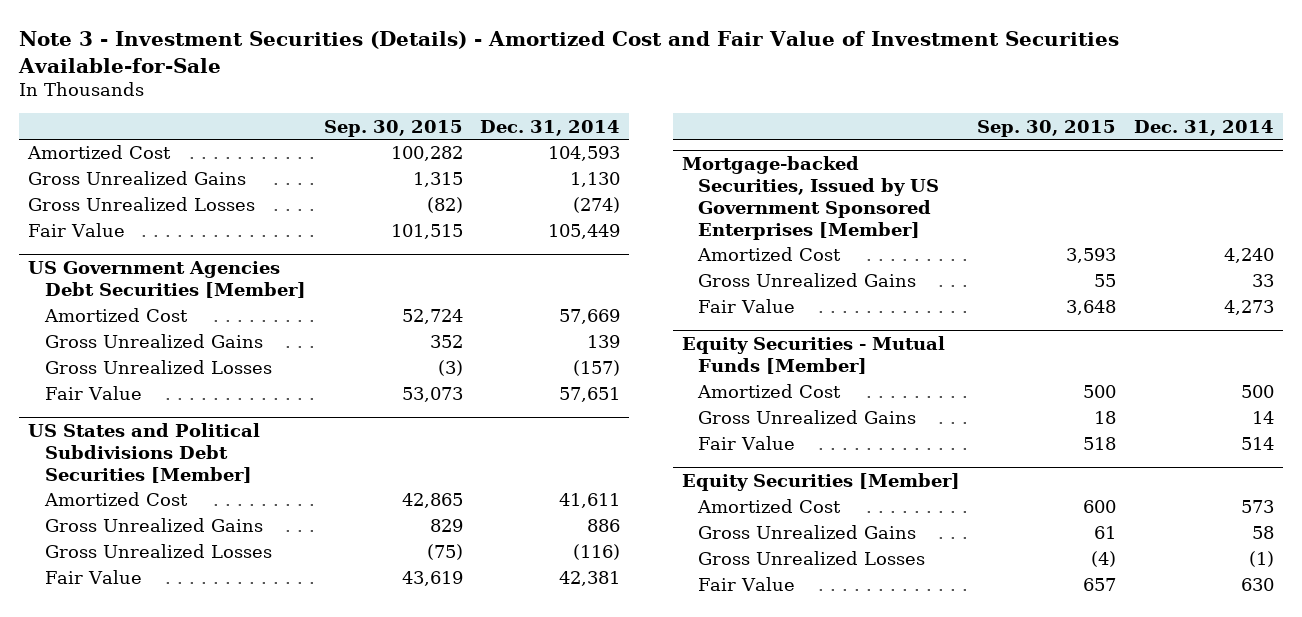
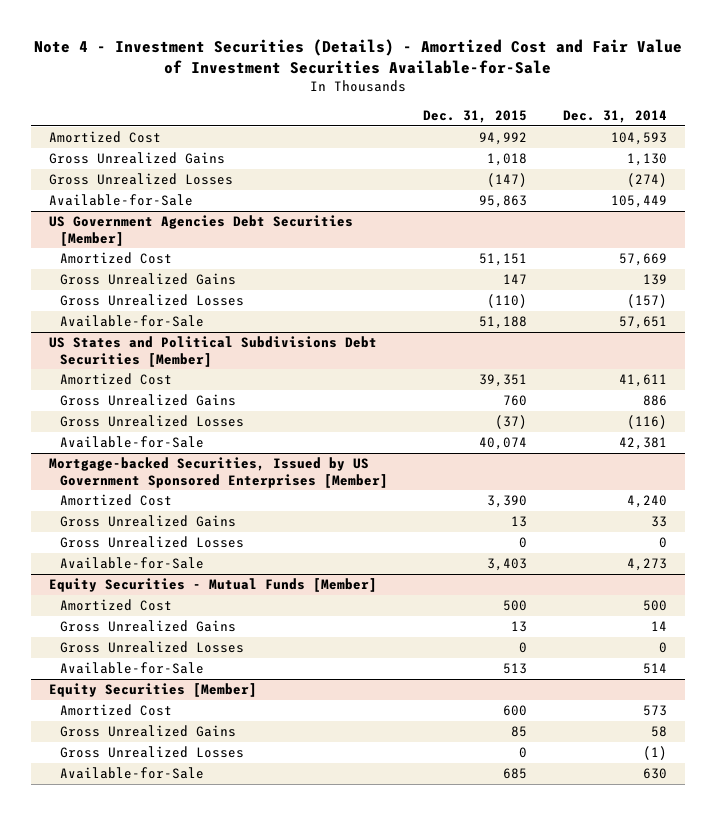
[18,30,1120,73] Note 3 - Investment Securities (Details) - Amortized Cost and Fair Value of Investment Securities Available-for-Sale -> [34,39,683,75] Note 4 - Investment Securities (Details) - Amortized Cost and Fair Value of Investment Securities Available-for-Sale
[323,119,463,137] Sep. 30, 2015 -> none
none -> [423,110,528,124] Dec. 31, 2015
[27,223,125,238] Fair Value -> [48,194,193,207] Available-for-Sale
[44,386,142,401] Fair Value -> [59,315,204,328] Available-for-Sale
[44,570,142,585] Fair Value -> [59,436,204,449] Available-for-Sale
none -> [59,536,244,549] Gross Unrealized Losses
[698,299,796,314] Fair Value -> [59,557,204,570] Available-for-Sale
none -> [59,641,244,654] Gross Unrealized Losses
[698,436,796,451] Fair Value -> [59,662,204,675] Available-for-Sale
[698,577,796,592] Fair Value -> [59,767,204,780] Available-for-Sale

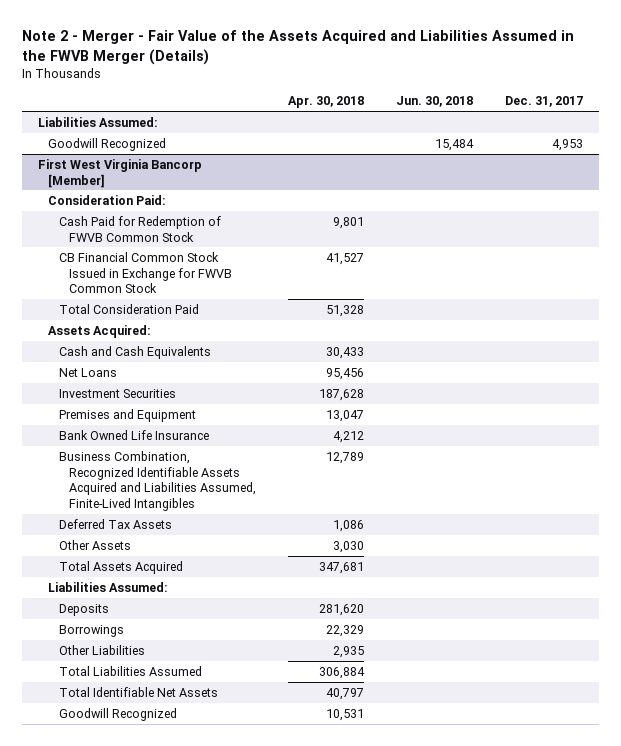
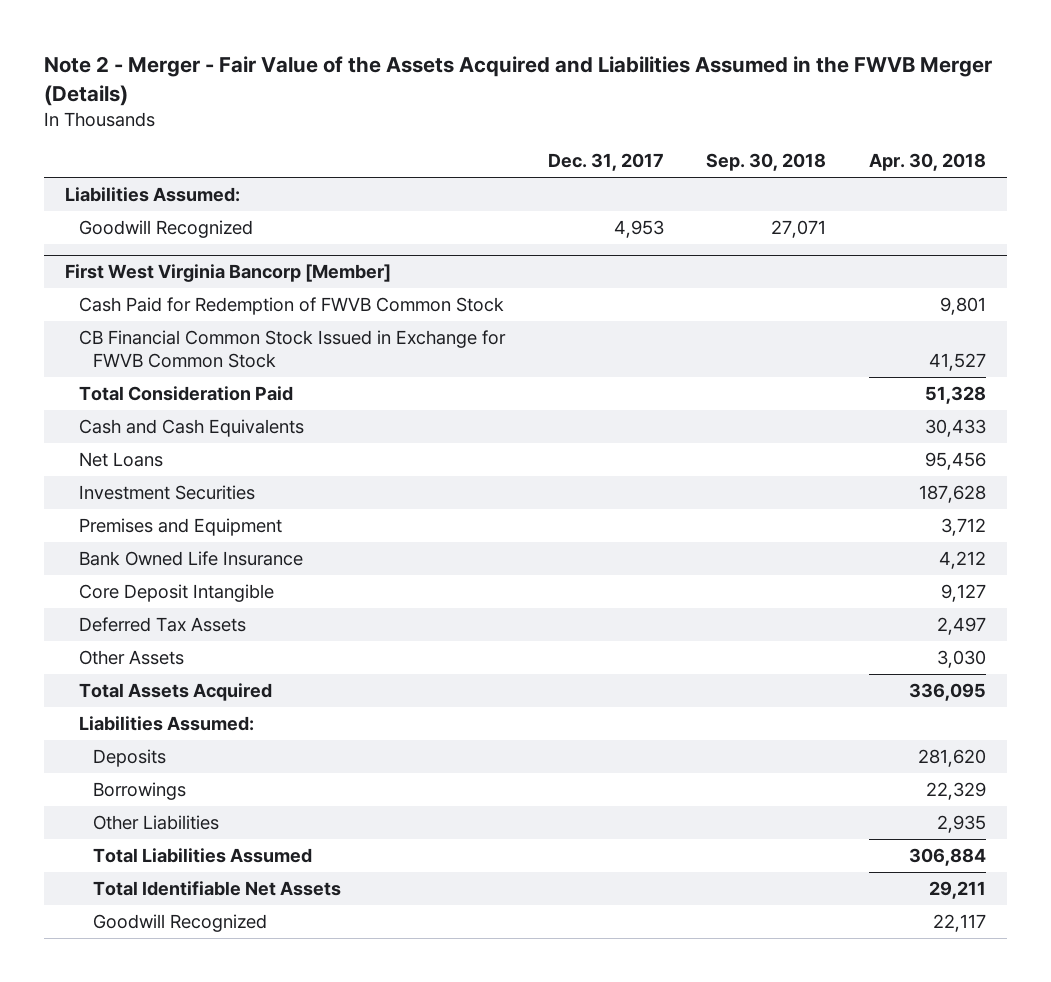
[396,96,474,108] Jun. 30, 2018 -> none
none -> [706,153,827,172] Sep. 30, 2018
[48,194,167,205] Consideration Paid: -> none
[48,324,152,338] Assets Acquired: -> none
[326,409,365,422] 13,047 -> [940,517,986,536] 3,712
[58,450,257,511] Business Combination, Recognized Identifiable Assets Acquired and Liabilities Assumed, Finite-Lived Intangibles -> none
none -> [79,583,275,602] Core Deposit Intangible
[333,519,365,532] 1,086 -> [936,616,986,635] 2,497
[319,561,365,574] 347,681 -> [908,682,986,701] 336,095
[326,687,365,700] 40,797 -> [928,880,986,899] 29,211
[326,708,365,721] 10,531 -> [932,913,986,932] 22,117

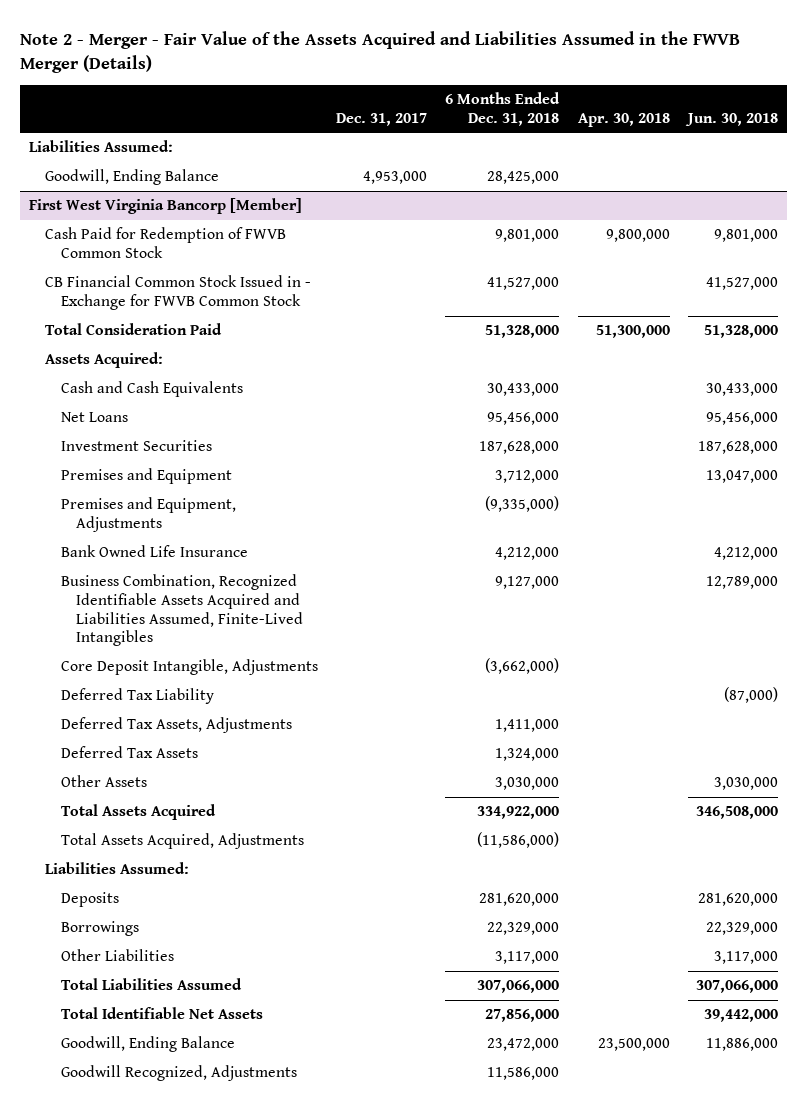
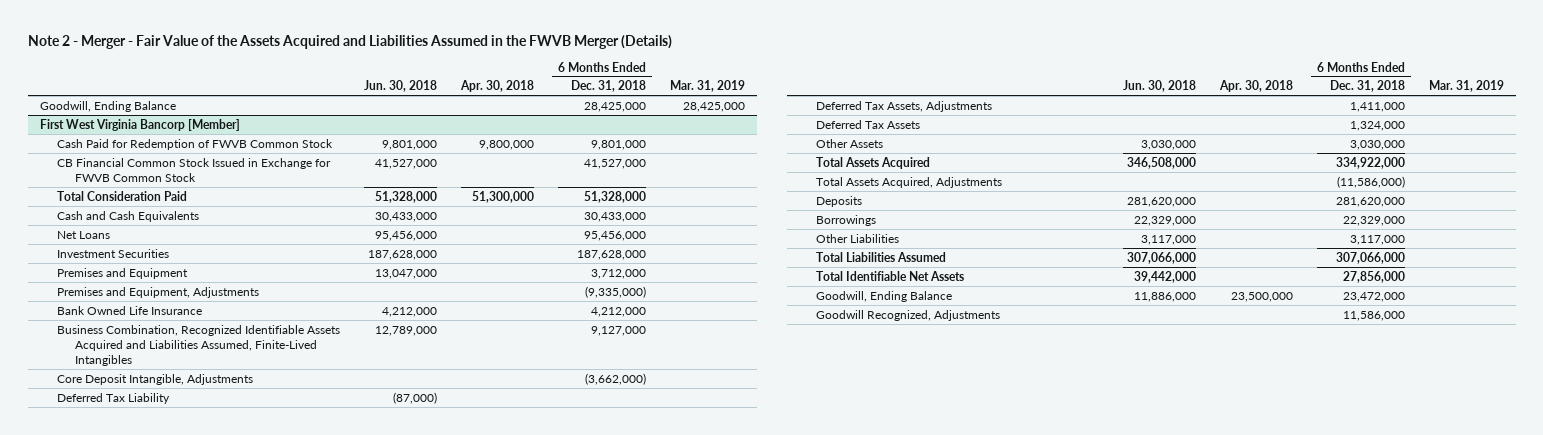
[336,112,428,126] Dec. 31, 2017 -> none
none -> [669,80,745,93] Mar. 31, 2019
[29,140,174,153] Liabilities Assumed: -> none
[45,275,312,311] CB Financial Common Stock Issued in - Exchange for FWVB Common Stock -> [57,157,332,182] CB Financial Common Stock Issued in Exchange for FWVB Common Stock
[45,352,164,369] Assets Acquired: -> none
[45,862,190,875] Liabilities Assumed: -> none

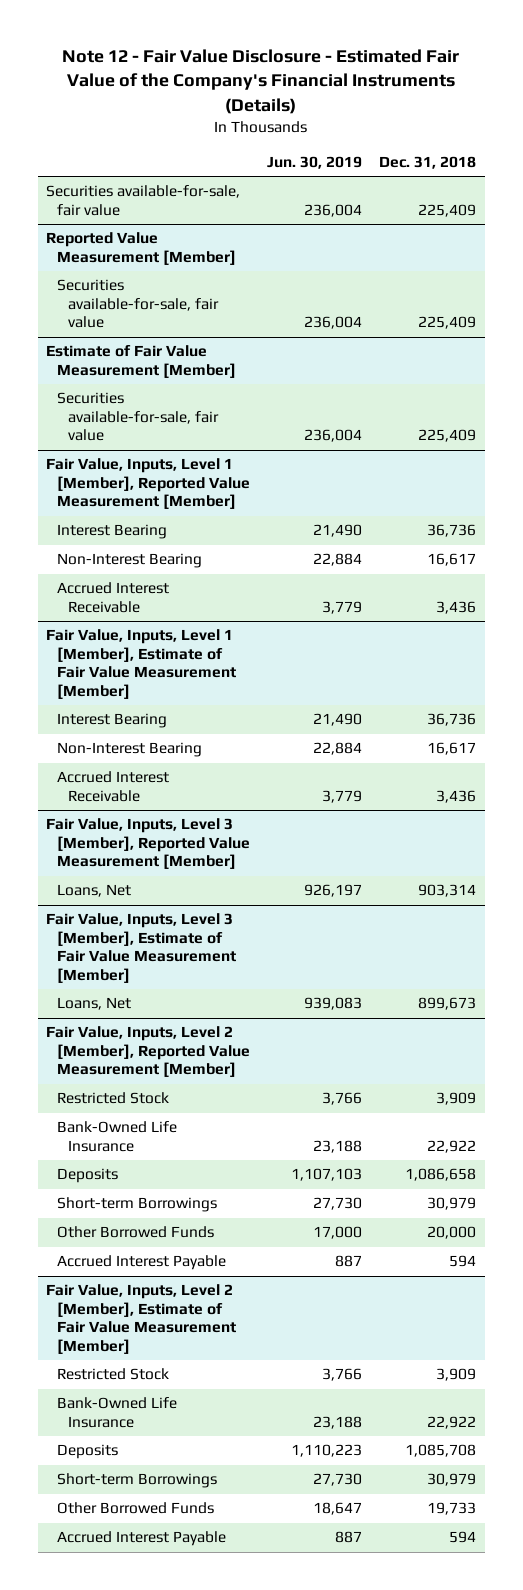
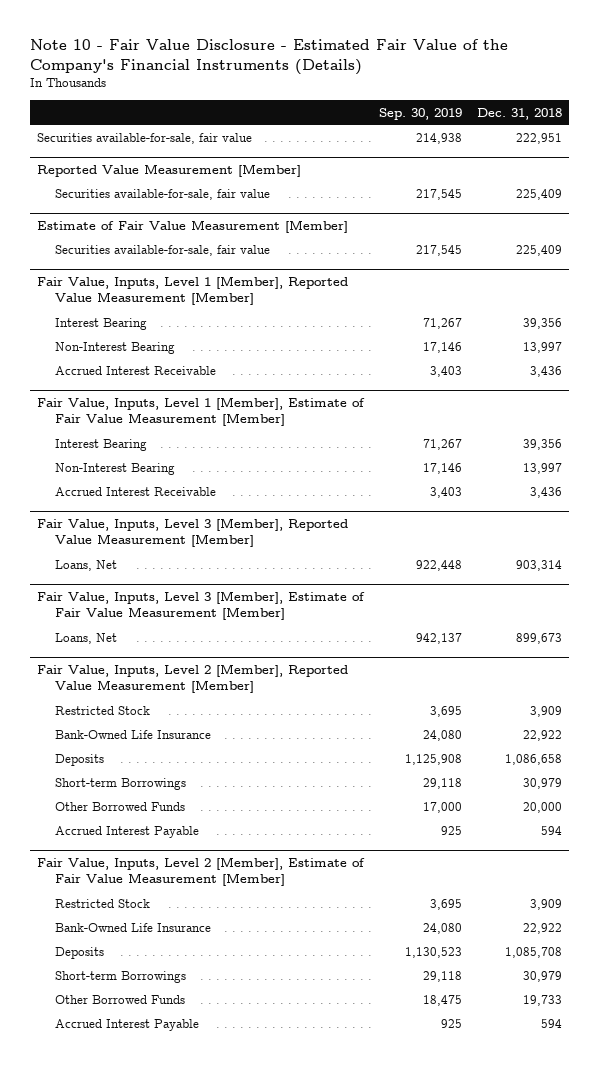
[62,48,460,114] Note 12 - Fair Value Disclosure - Estimated Fair Value of the Company's Financial Instruments (Details) -> [29,38,508,75] Note 10 - Fair Value Disclosure - Estimated Fair Value of the Company's Financial Instruments (Details)
[267,156,363,170] Jun. 30, 2019 -> none
none -> [379,107,463,120] Sep. 30, 2019
[418,203,477,217] 225,409 -> [516,132,563,144] 222,951
[427,524,477,538] 36,736 -> [523,317,563,329] 39,356
[427,553,477,567] 16,617 -> [523,341,563,353] 13,997
[427,713,477,727] 36,736 -> [523,438,563,450] 39,356
[427,742,477,756] 16,617 -> [523,462,563,474] 13,997

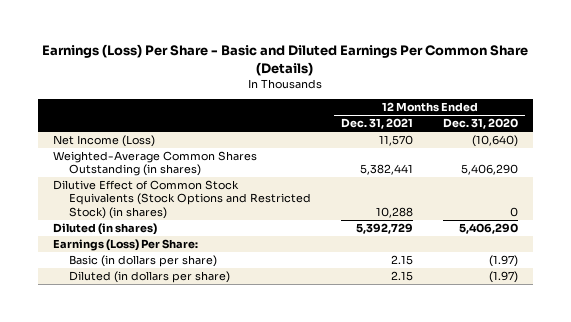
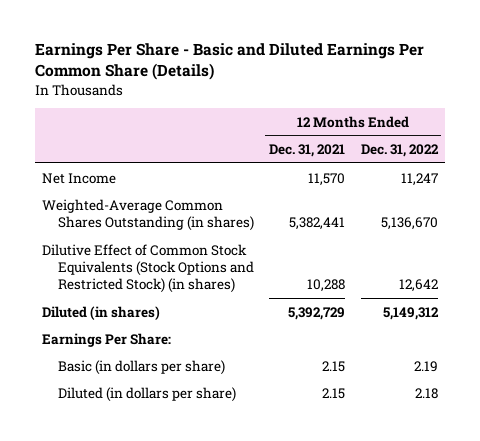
[42,44,529,76] Earnings (Loss) Per Share - Basic and Diluted Earnings Per Common Share (Details) -> [34,43,424,81] Earnings Per Share - Basic and Diluted Earnings Per Common Share (Details)
[442,118,518,130] Dec. 31, 2020 -> none
none -> [360,144,439,158] Dec. 31, 2022
[52,135,155,148] Net Income (Loss) -> [42,172,117,184] Net Income
[52,239,198,252] Earnings (Loss) Per Share: -> [42,332,172,347] Earnings Per Share:

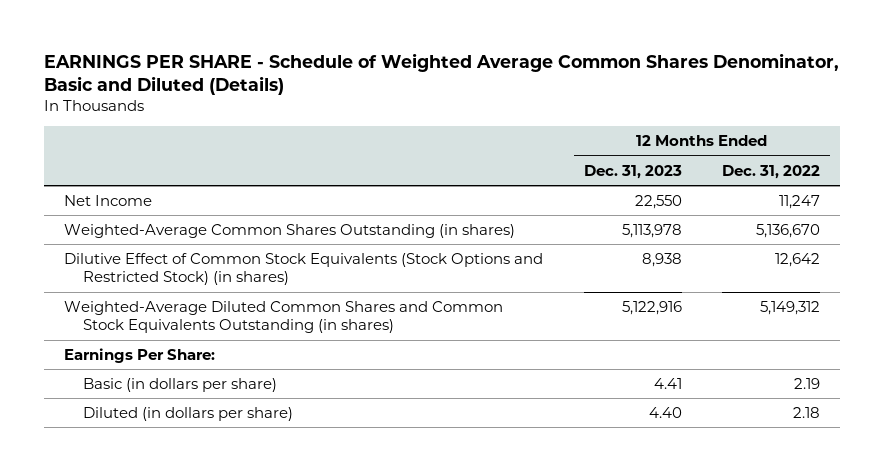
[34,43,424,81] Earnings Per Share - Basic and Diluted Earnings Per Common Share (Details) -> [44,52,840,95] EARNINGS PER SHARE - Schedule of Weighted Average Common Shares Denominator, Basic and Diluted (Details)
[269,144,346,158] Dec. 31, 2021 -> none
none -> [583,164,682,179] Dec. 31, 2023
[42,305,161,320] Diluted (in shares) -> [64,300,504,334] Weighted-Average Diluted Common Shares and Common Stock Equivalents Outstanding (in shares)

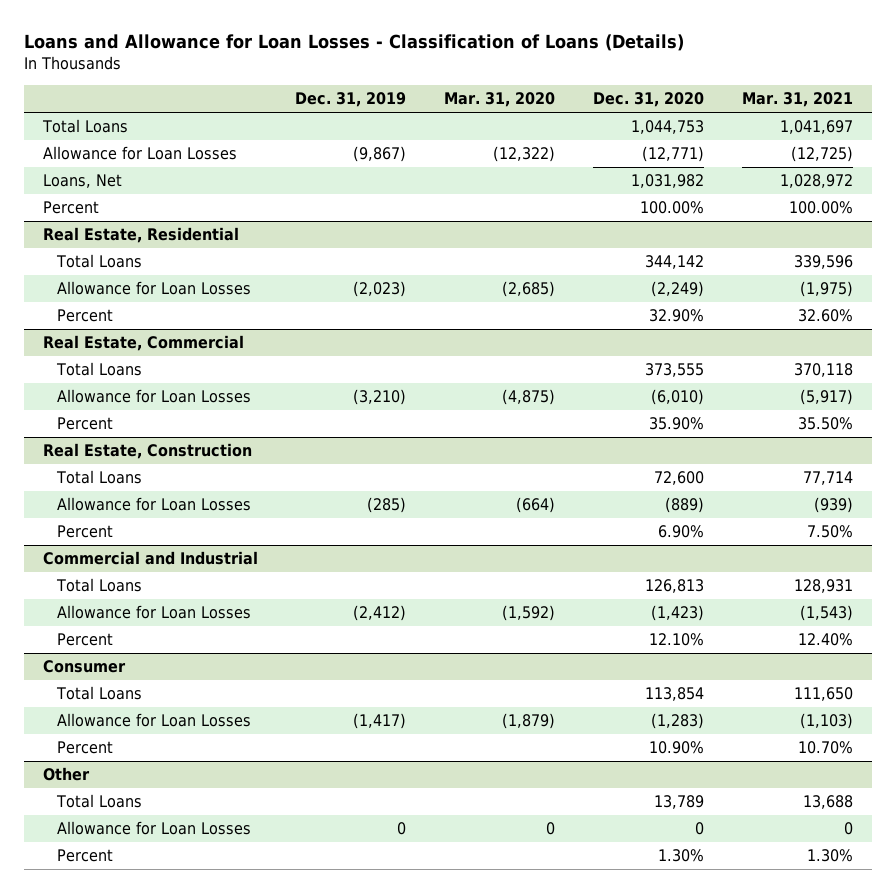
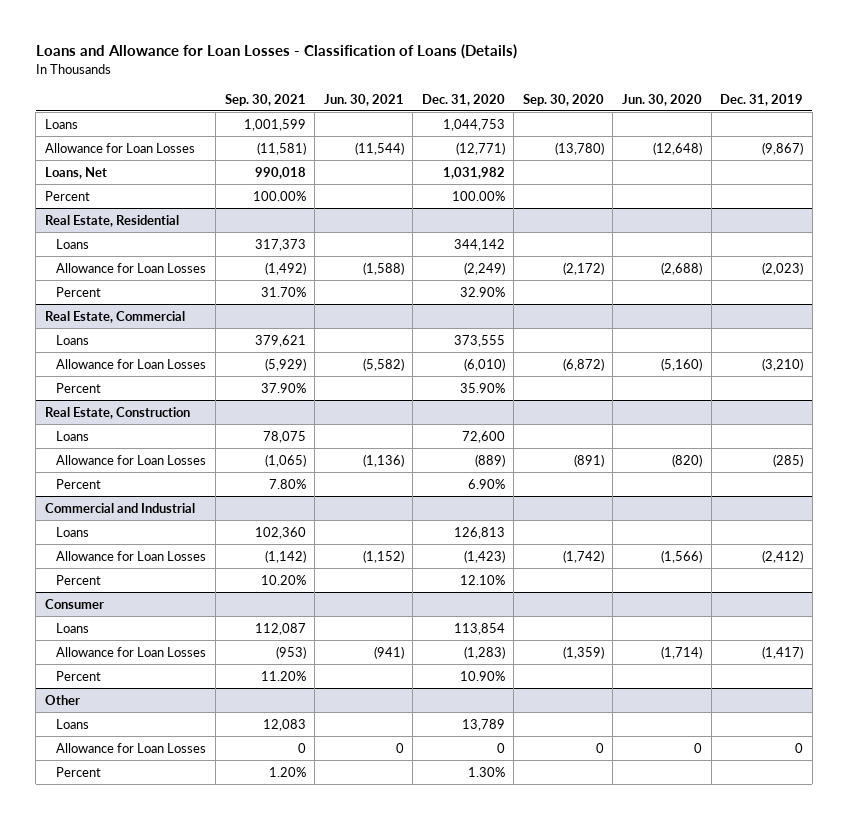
[444,92,556,108] Mar. 31, 2020 -> none
[741,92,853,108] Mar. 31, 2021 -> none
none -> [224,93,306,106] Sep. 30, 2021
none -> [323,93,404,106] Jun. 30, 2021
none -> [522,93,604,106] Sep. 30, 2020
none -> [622,93,703,106] Jun. 30, 2020
[41,119,128,134] Total Loans -> [44,118,78,129] Loans
[56,254,143,269] Total Loans -> [56,238,90,249] Loans
[56,362,143,377] Total Loans -> [56,334,90,345] Loans
[56,470,143,485] Total Loans -> [56,430,90,441] Loans
[56,578,143,593] Total Loans -> [56,526,90,537] Loans
[56,686,143,701] Total Loans -> [56,622,90,633] Loans
[56,794,143,809] Total Loans -> [56,718,90,729] Loans

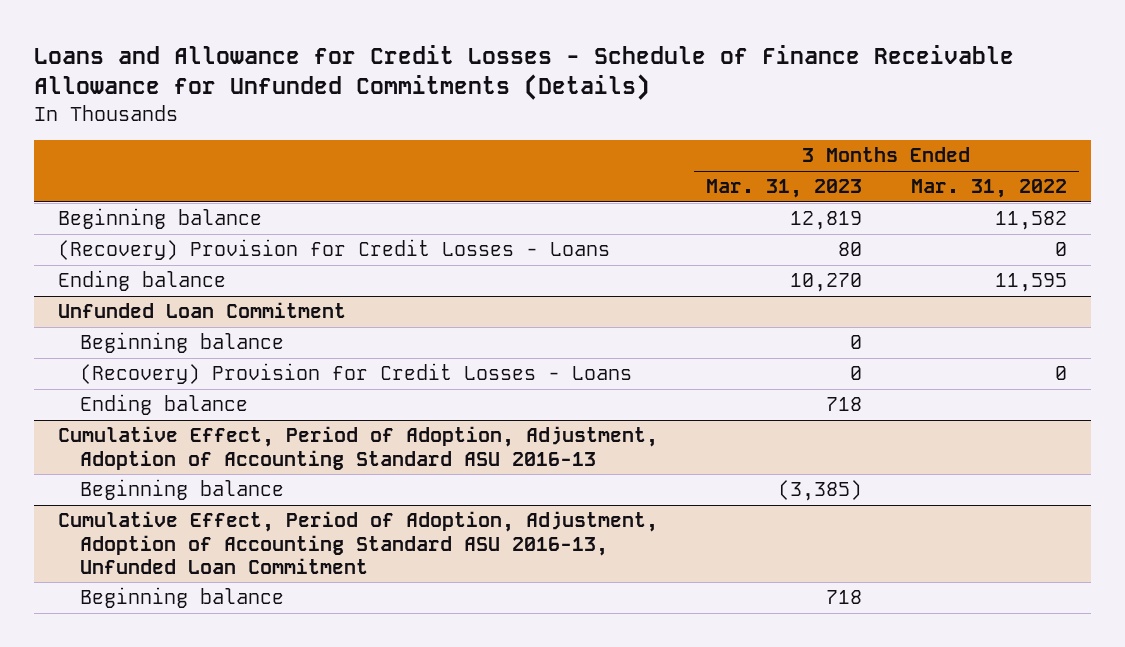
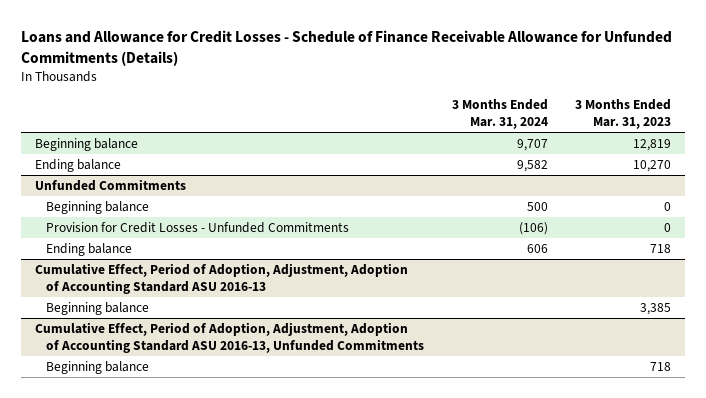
[910,179,1067,199] Mar. 31, 2022 -> none
none -> [451,99,548,130] 3 Months Ended Mar. 31, 2024
[57,239,610,261] (Recovery) Provision for Credit Losses - Loans -> none
[57,302,346,319] Unfunded Loan Commitment -> [35,179,187,192] Unfunded Commitments
[80,363,633,385] (Recovery) Provision for Credit Losses - Loans -> [46,222,350,234] Provision for Credit Losses - Unfunded Commitments
[778,480,863,502] (3,385) -> [640,303,672,316] 3,385
[57,511,658,574] Cumulative Effect, Period of Adoption, Adjustment, Adoption of Accounting Standard ASU 2016-13, Unfunded Loan Commitment -> [35,322,425,353] Cumulative Effect, Period of Adoption, Adjustment, Adoption of Accounting Standard ASU 2016-13, Unfunded Commitments

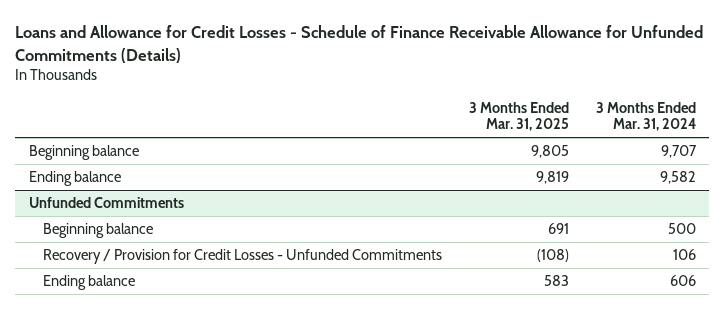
[575,99,672,130] 3 Months Ended Mar. 31, 2023 -> none
none -> [469,101,570,132] 3 Months Ended Mar. 31, 2025
[46,222,350,234] Provision for Credit Losses - Unfunded Commitments -> [43,248,443,264] Recovery / Provision for Credit Losses - Unfunded Commitments
[518,222,548,236] (106) -> [672,248,696,260] 106
[35,263,409,294] Cumulative Effect, Period of Adoption, Adjustment, Adoption of Accounting Standard ASU 2016-13 -> none
[46,302,150,316] Beginning balance -> none
[35,322,425,353] Cumulative Effect, Period of Adoption, Adjustment, Adoption of Accounting Standard ASU 2016-13, Unfunded Commitments -> none
[46,361,150,375] Beginning balance -> none

